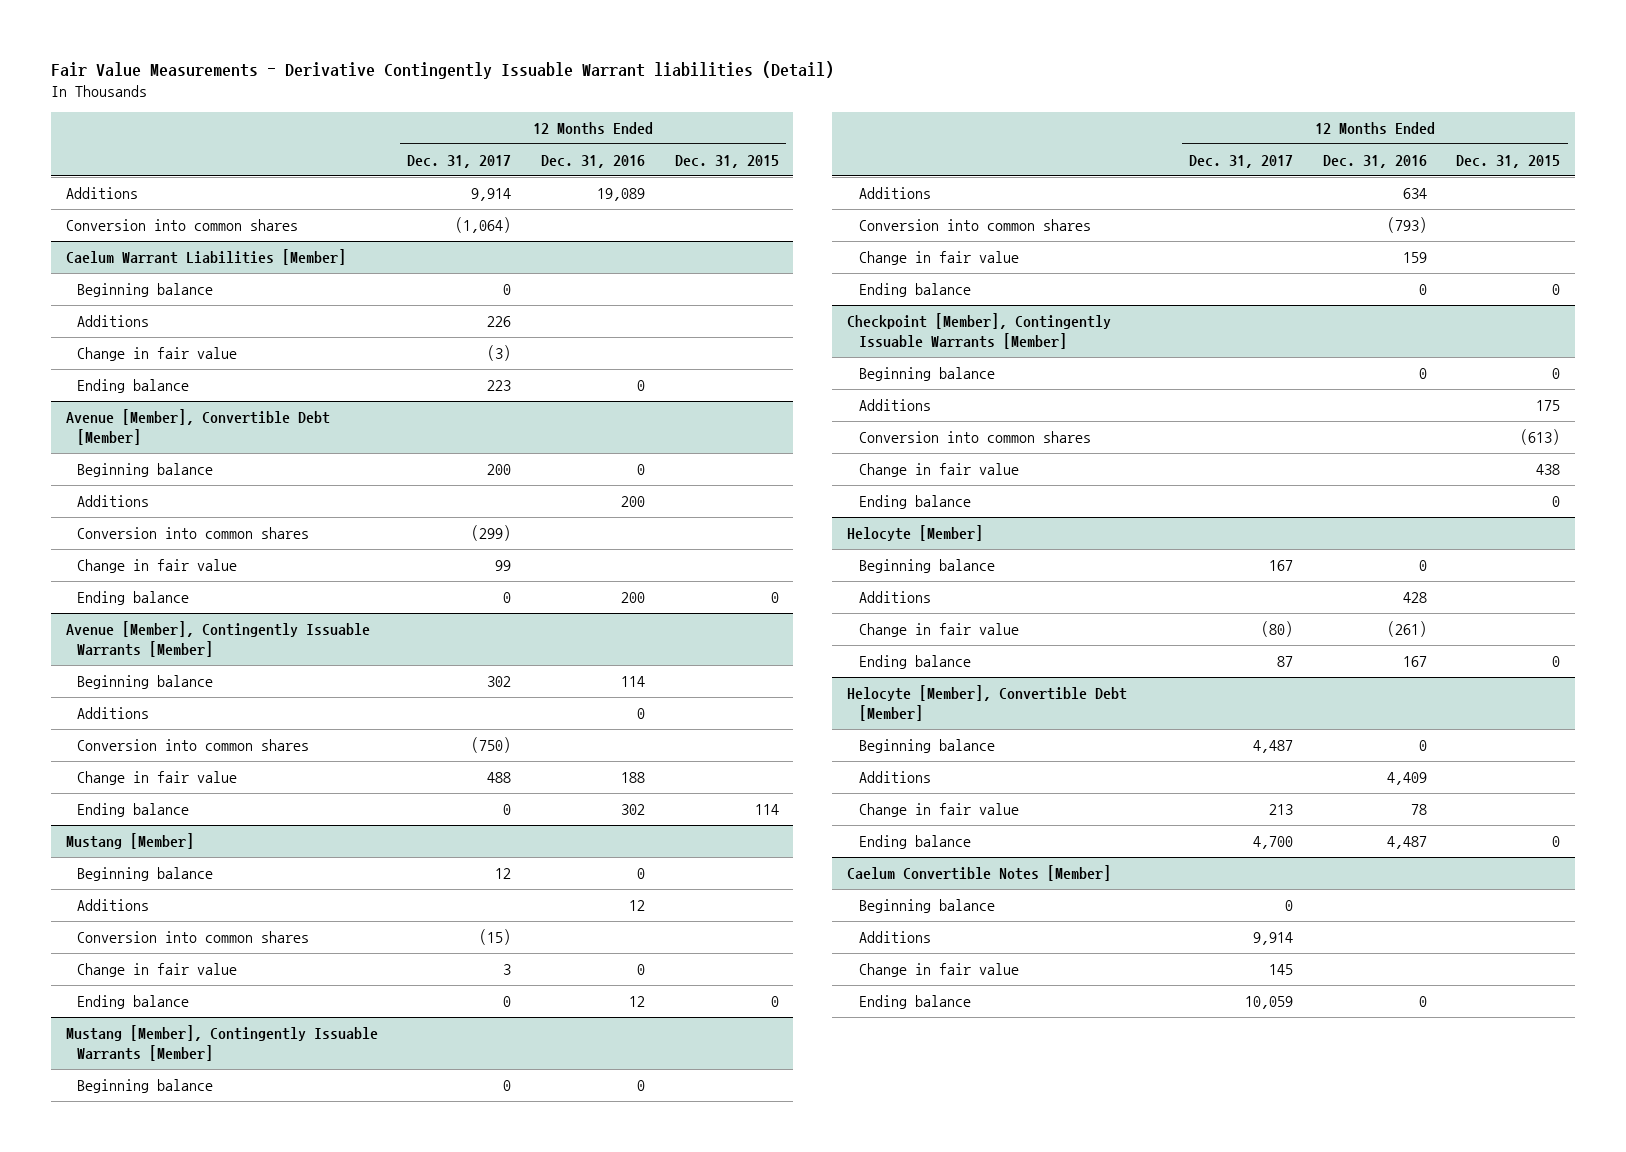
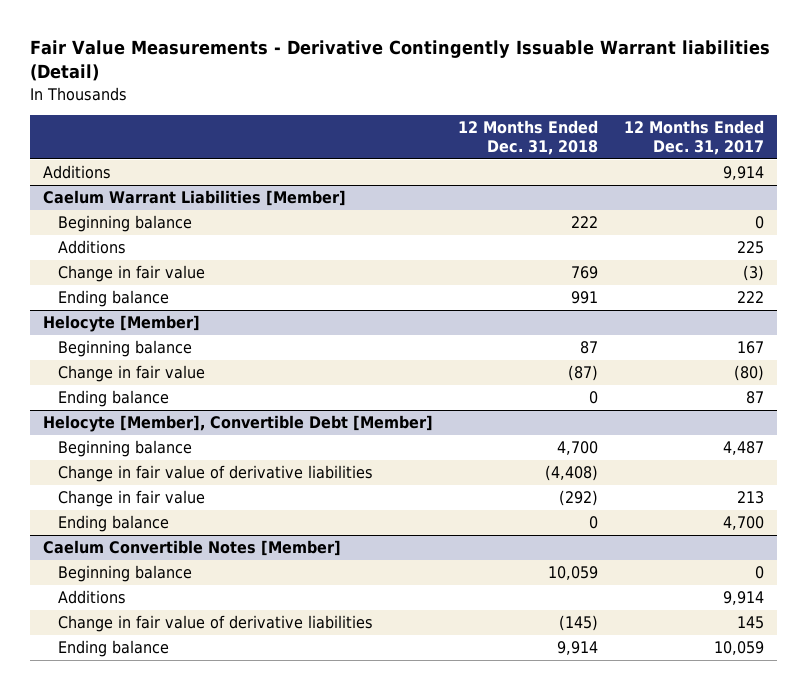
[540,154,645,168] Dec. 31, 2016 -> none
[674,154,779,168] Dec. 31, 2015 -> none
none -> [458,120,599,155] 12 Months Ended Dec. 31, 2018
[65,219,298,232] Conversion into common shares -> none
[487,316,512,328] 226 -> [737,241,765,255] 225
[65,409,330,446] Avenue [Member], Convertible Debt [Member] -> none
[77,463,214,478] Beginning balance -> none
[77,495,150,508] Additions -> none
[77,527,310,540] Conversion into common shares -> none
[77,559,238,574] Change in fair value -> none
[77,591,190,606] Ending balance -> none
[65,621,370,658] Avenue [Member], Contingently Issuable Warrants [Member] -> none
[77,675,214,690] Beginning balance -> none
[77,707,150,720] Additions -> none
[77,739,310,752] Conversion into common shares -> none
[77,771,238,786] Change in fair value -> none
[77,803,190,818] Ending balance -> none
[65,833,194,850] Mustang [Member] -> none
[77,867,214,882] Beginning balance -> none
[77,899,150,912] Additions -> none
[77,931,310,944] Conversion into common shares -> none
[77,963,238,978] Change in fair value -> none
[77,995,190,1010] Ending balance -> none
[65,1025,378,1062] Mustang [Member], Contingently Issuable Warrants [Member] -> none
[77,1079,214,1094] Beginning balance -> none
[858,187,931,200] Additions -> none
[858,219,1091,232] Conversion into common shares -> none
[858,251,1019,266] Change in fair value -> none
[858,283,971,298] Ending balance -> none
[847,313,1112,350] Checkpoint [Member], Contingently Issuable Warrants [Member] -> none
[858,367,995,382] Beginning balance -> none
[858,399,931,412] Additions -> none
[858,431,1091,444] Conversion into common shares -> none
[858,463,1019,478] Change in fair value -> none
[858,495,971,510] Ending balance -> none
[487,380,512,392] 223 -> [737,291,765,304] 222
[858,591,931,604] Additions -> none
[858,771,931,784] Additions -> none
none -> [57,465,373,483] Change in fair value of derivative liabilities
[858,963,1019,978] Change in fair value -> [57,615,373,633] Change in fair value of derivative liabilities

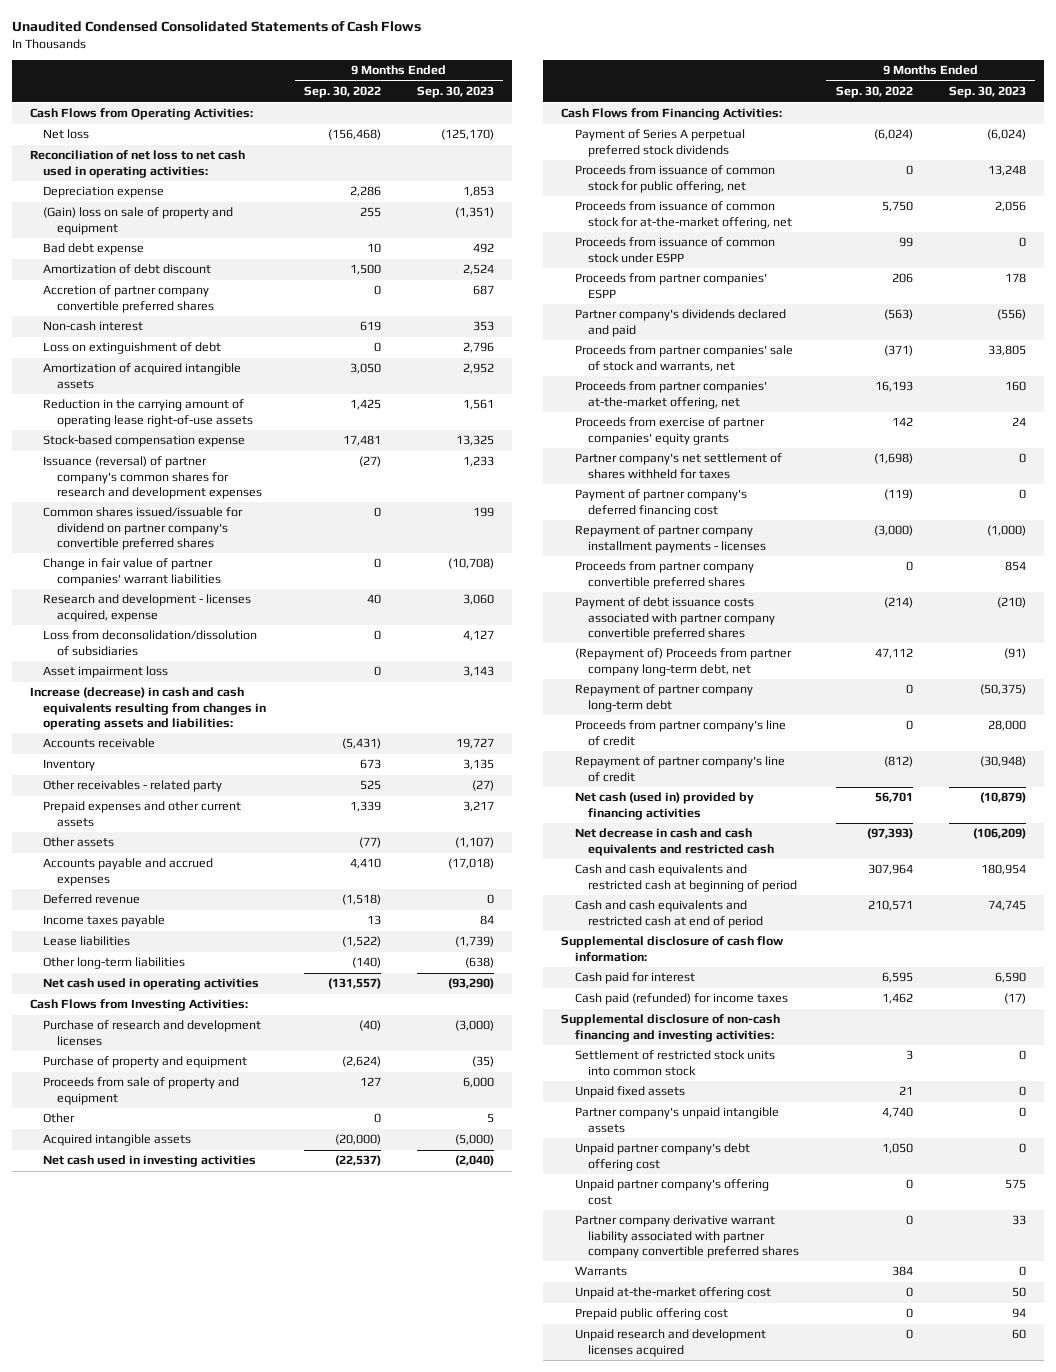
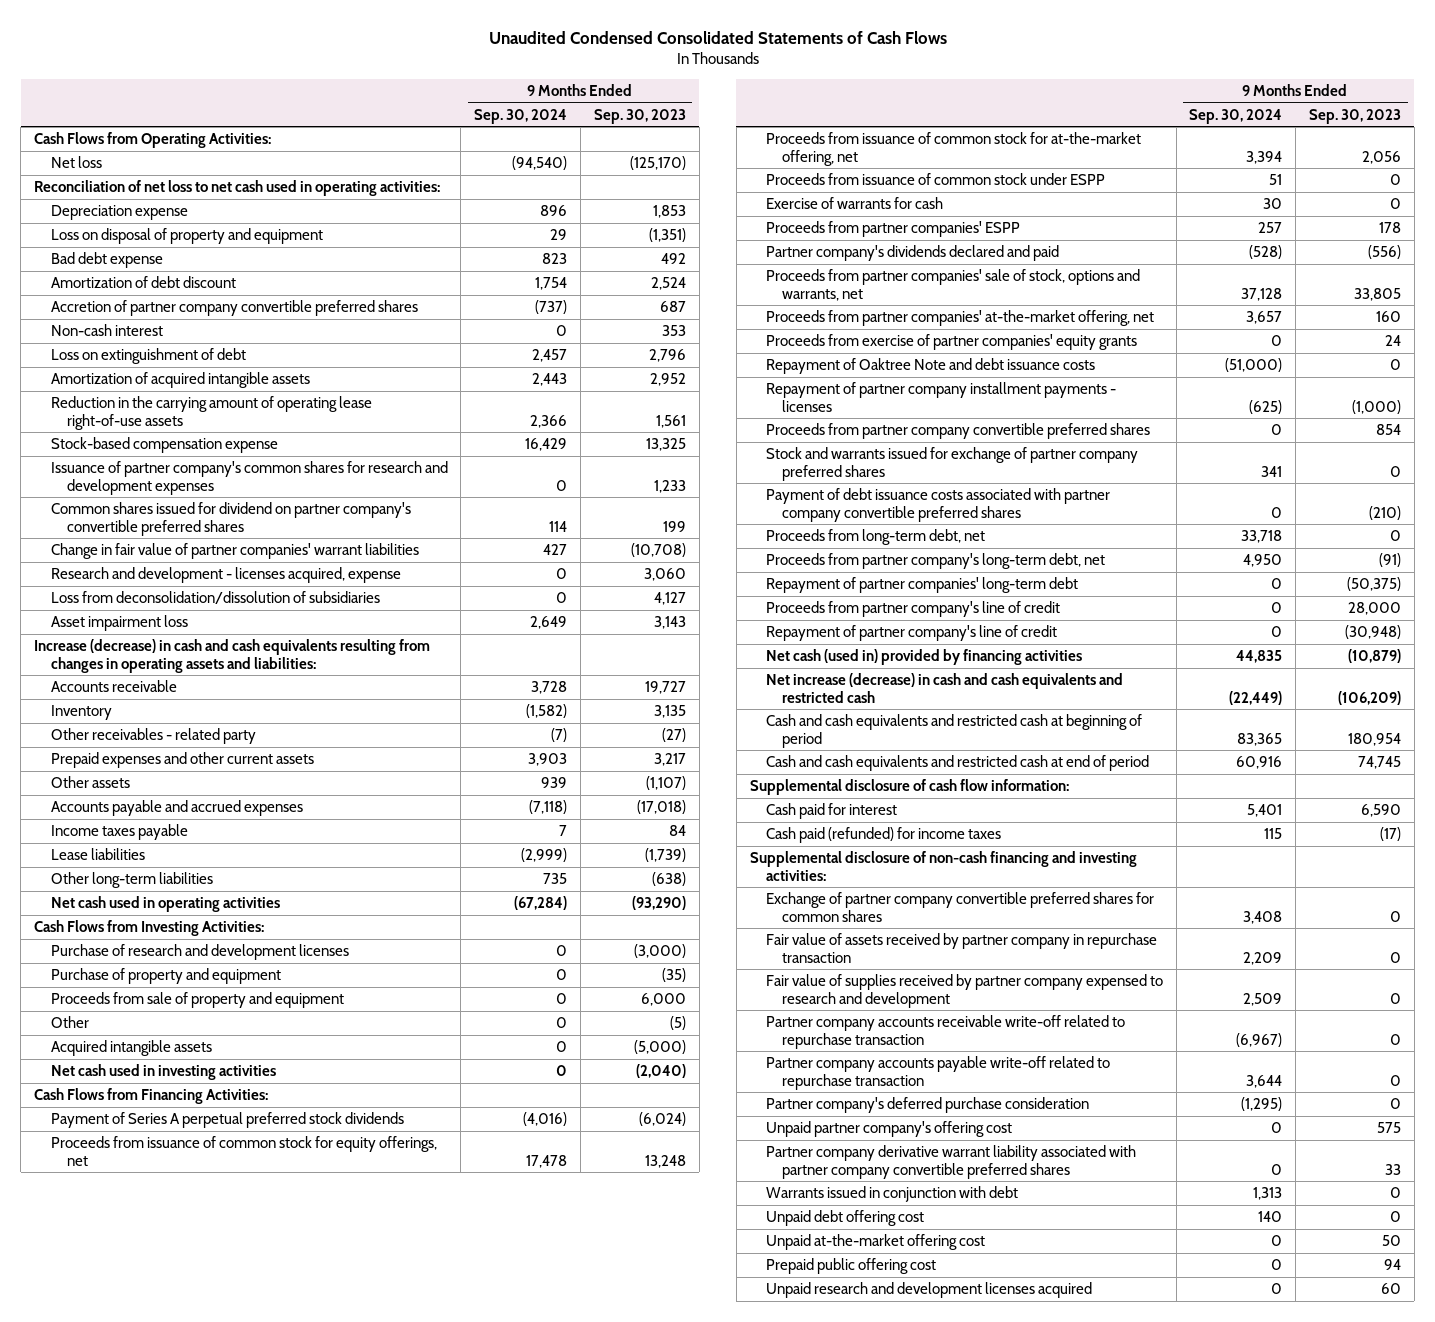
[303,86,381,99] Sep. 30, 2022 -> none
none -> [474,108,568,124] Sep. 30, 2024
[43,207,234,235] (Gain) loss on sale of property and equipment -> [50,228,323,245] Loss on disposal of property and equipment
[43,456,262,500] Issuance (reversal) of partner company's common shares for research and development expenses -> [50,461,448,495] Issuance of partner company's common shares for research and development expenses
[43,507,244,551] Common shares issued/issuable for dividend on partner company's convertible preferred shares -> [50,502,411,536] Common shares issued for dividend on partner company's convertible preferred shares
[43,894,141,905] Deferred revenue -> none
[487,1113,495,1124] 5 -> [669,1016,686,1031] (5)
[574,165,775,193] Proceeds from issuance of common stock for public offering, net -> [50,1136,437,1166] Proceeds from issuance of common stock for equity offerings, net
none -> [765,197,943,210] Exercise of warrants for cash
[574,345,793,372] Proceeds from partner companies' sale of stock and warrants, net -> [765,269,1140,301] Proceeds from partner companies' sale of stock, options and warrants, net
[574,453,782,479] Partner company's net settlement of shares withheld for taxes -> none
[574,489,747,517] Payment of partner company's deferred financing cost -> none
none -> [765,358,1095,375] Repayment of Oaktree Note and debt issuance costs
none -> [765,447,1138,481] Stock and warrants issued for exchange of partner company preferred shares
none -> [765,529,985,546] Proceeds from long-term debt, net
[574,648,792,676] (Repayment of) Proceeds from partner company long-term debt, net -> [765,553,1105,570] Proceeds from partner company's long-term debt, net
[574,684,753,712] Repayment of partner company long-term debt -> [765,577,1078,594] Repayment of partner companies' long-term debt
[574,828,775,856] Net decrease in cash and cash equivalents and restricted cash -> [765,673,1123,703] Net increase (decrease) in cash and cash equivalents and restricted cash
[574,1050,775,1076] Settlement of restricted stock units into common stock -> none
[574,1086,685,1099] Unpaid fixed assets -> none
[574,1107,779,1133] Partner company's unpaid intangible assets -> none
[574,1143,750,1171] Unpaid partner company's debt offering cost -> none
none -> [765,892,1154,922] Exchange of partner company convertible preferred shares for common shares
none -> [765,933,1157,963] Fair value of assets received by partner company in repurchase transaction
none -> [765,974,1163,1008] Fair value of supplies received by partner company expensed to research and development
none -> [765,1015,1125,1049] Partner company accounts receivable write-off related to repurchase transaction
none -> [765,1056,1110,1090] Partner company accounts payable write-off related to repurchase transaction
none -> [765,1097,1089,1114] Partner company's deferred purchase consideration
[574,1266,627,1277] Warrants -> [765,1186,1018,1203] Warrants issued in conjunction with debt
none -> [765,1210,924,1227] Unpaid debt offering cost

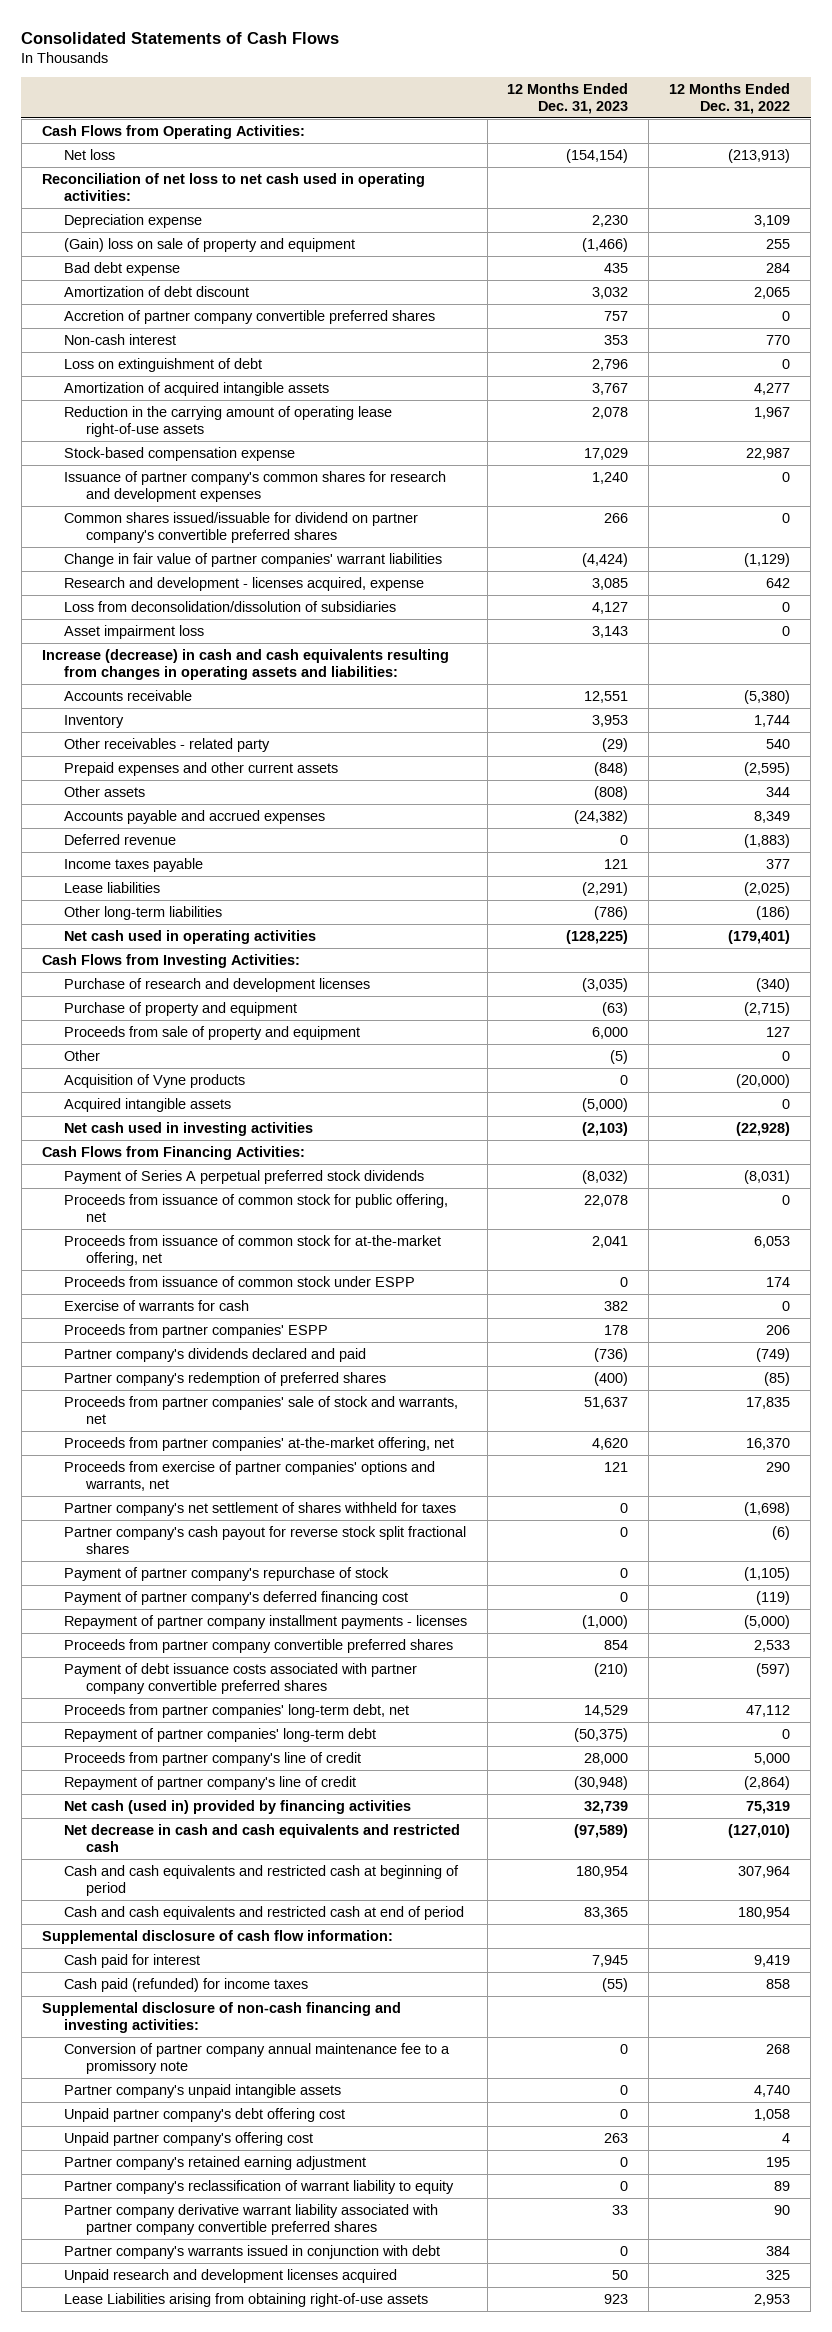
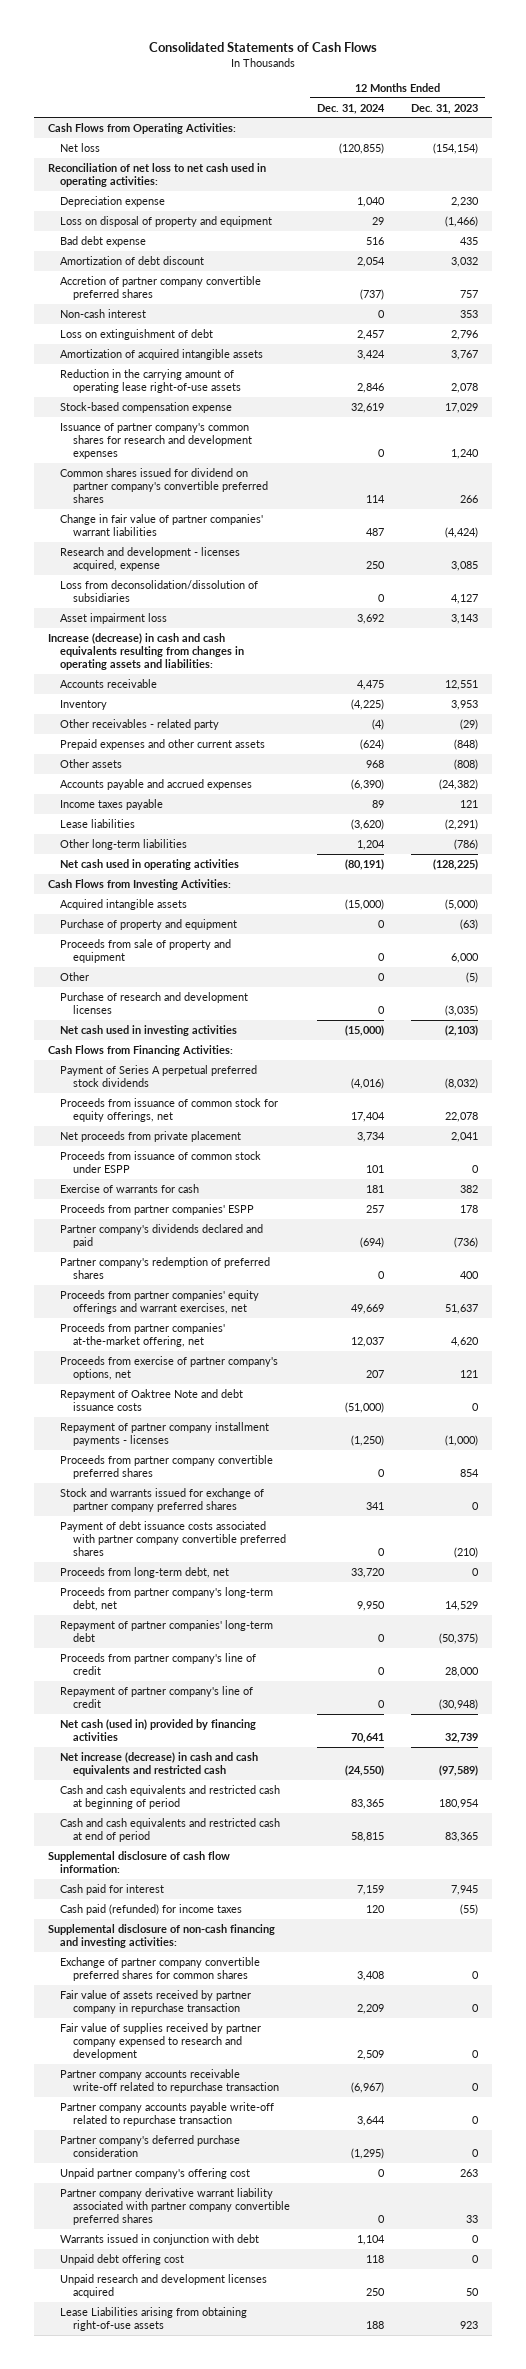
[669,83,791,114] 12 Months Ended Dec. 31, 2022 -> none
none -> [317,103,386,114] Dec. 31, 2024
[63,238,355,253] (Gain) loss on sale of property and equipment -> [60,215,273,227] Loss on disposal of property and equipment
[63,512,418,543] Common shares issued/issuable for dividend on partner company's convertible preferred shares -> [60,467,269,503] Common shares issued for dividend on partner company's convertible preferred shares
[63,834,176,846] Deferred revenue -> none
[63,1098,231,1113] Acquired intangible assets -> [60,898,188,910] Acquired intangible assets
[63,1074,245,1089] Acquisition of Vyne products -> none
[63,978,370,993] Purchase of research and development licenses -> [60,991,249,1014] Purchase of research and development licenses
[63,1194,448,1222] Proceeds from issuance of common stock for public offering, net -> [60,1097,279,1122] Proceeds from issuance of common stock for equity offerings, net
[63,1235,441,1266] Proceeds from issuance of common stock for at-the-market offering, net -> [60,1130,242,1142] Net proceeds from private placement
[594,1372,629,1387] (400) -> [460,1270,480,1279] 400
[63,1396,458,1424] Proceeds from partner companies' sale of stock and warrants, net -> [60,1289,260,1314] Proceeds from partner companies' equity offerings and warrant exercises, net
[63,1502,456,1517] Partner company's net settlement of shares withheld for taxes -> none
[63,1526,466,1554] Partner company's cash payout for reverse stock split fractional shares -> none
[63,1567,389,1582] Payment of partner company's repurchase of stock -> none
[63,1591,408,1606] Payment of partner company's deferred financing cost -> none
[63,1461,435,1491] Proceeds from exercise of partner companies' options and warrants, net -> [60,1355,279,1380] Proceeds from exercise of partner company's options, net
none -> [60,1388,244,1411] Repayment of Oaktree Note and debt issuance costs
none -> [60,1487,265,1512] Stock and warrants issued for exchange of partner company preferred shares
none -> [60,1566,230,1578] Proceeds from long-term debt, net
[63,1704,409,1719] Proceeds from partner companies' long-term debt, net -> [60,1586,274,1611] Proceeds from partner company's long-term debt, net
[63,1824,460,1852] Net decrease in cash and cash equivalents and restricted cash -> [60,1751,259,1776] Net increase (decrease) in cash and cash equivalents and restricted cash
[63,2043,450,2074] Conversion of partner company annual maintenance fee to a promissory note -> none
[63,2084,341,2099] Partner company's unpaid intangible assets -> none
[63,2108,345,2123] Unpaid partner company's debt offering cost -> none
none -> [60,1956,261,1981] Exchange of partner company convertible preferred shares for common shares
none -> [60,1989,252,2014] Fair value of assets received by partner company in repurchase transaction
none -> [60,2022,262,2060] Fair value of supplies received by partner company expensed to research and development
none -> [60,2068,280,2093] Partner company accounts receivable write-off related to repurchase transaction
none -> [60,2101,275,2126] Partner company accounts payable write-off related to repurchase transaction
none -> [60,2134,241,2157] Partner company's deferred purchase consideration
[63,2156,366,2171] Partner company's retained earning adjustment -> none
[63,2180,454,2195] Partner company's reclassification of warrant liability to equity -> none
[63,2245,440,2260] Partner company's warrants issued in conjunction with debt -> [60,2233,260,2245] Warrants issued in conjunction with debt
none -> [60,2253,185,2265] Unpaid debt offering cost

